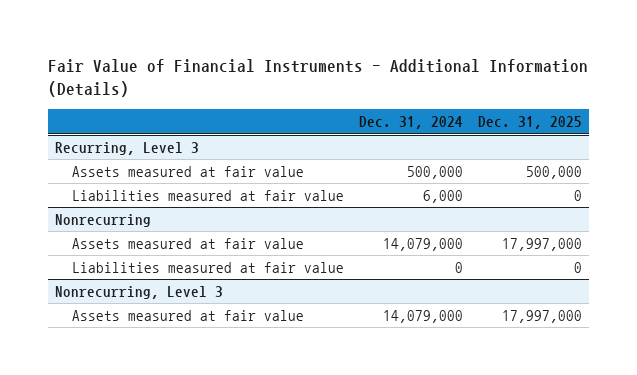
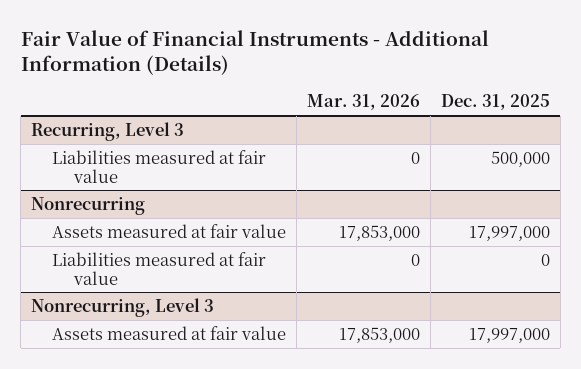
[358,116,463,130] Dec. 31, 2024 -> none
none -> [307,94,421,111] Mar. 31, 2026
[71,166,304,178] Assets measured at fair value -> none
[573,190,582,202] 0 -> [490,150,550,167] 500,000

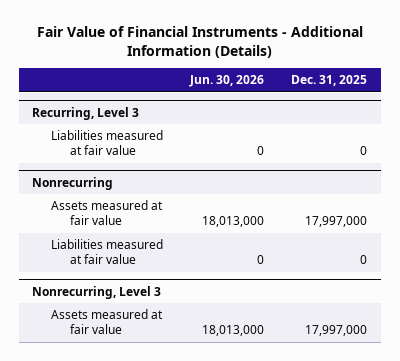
[307,94,421,111] Mar. 31, 2026 -> none
none -> [189,75,265,88] Jun. 30, 2026
[490,150,550,167] 500,000 -> [360,146,368,156] 0

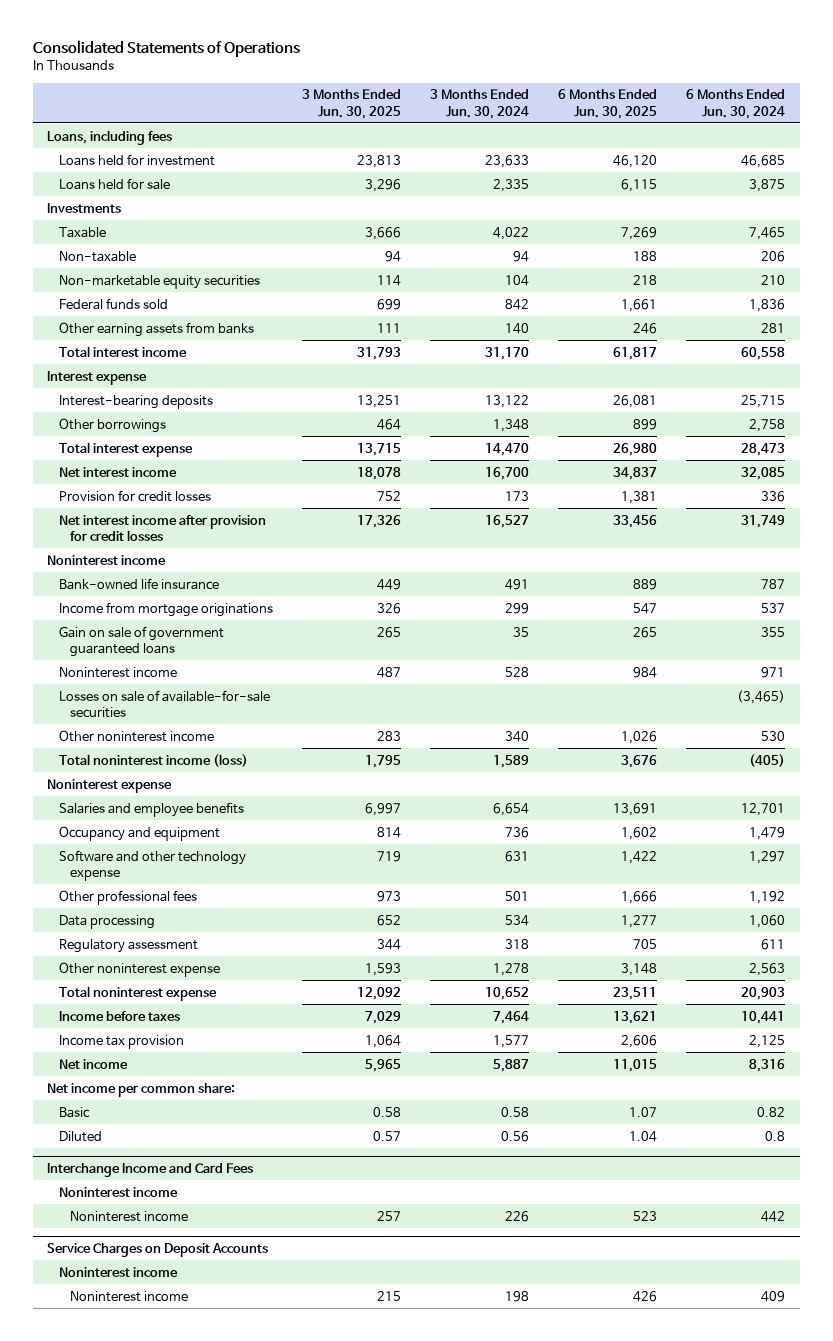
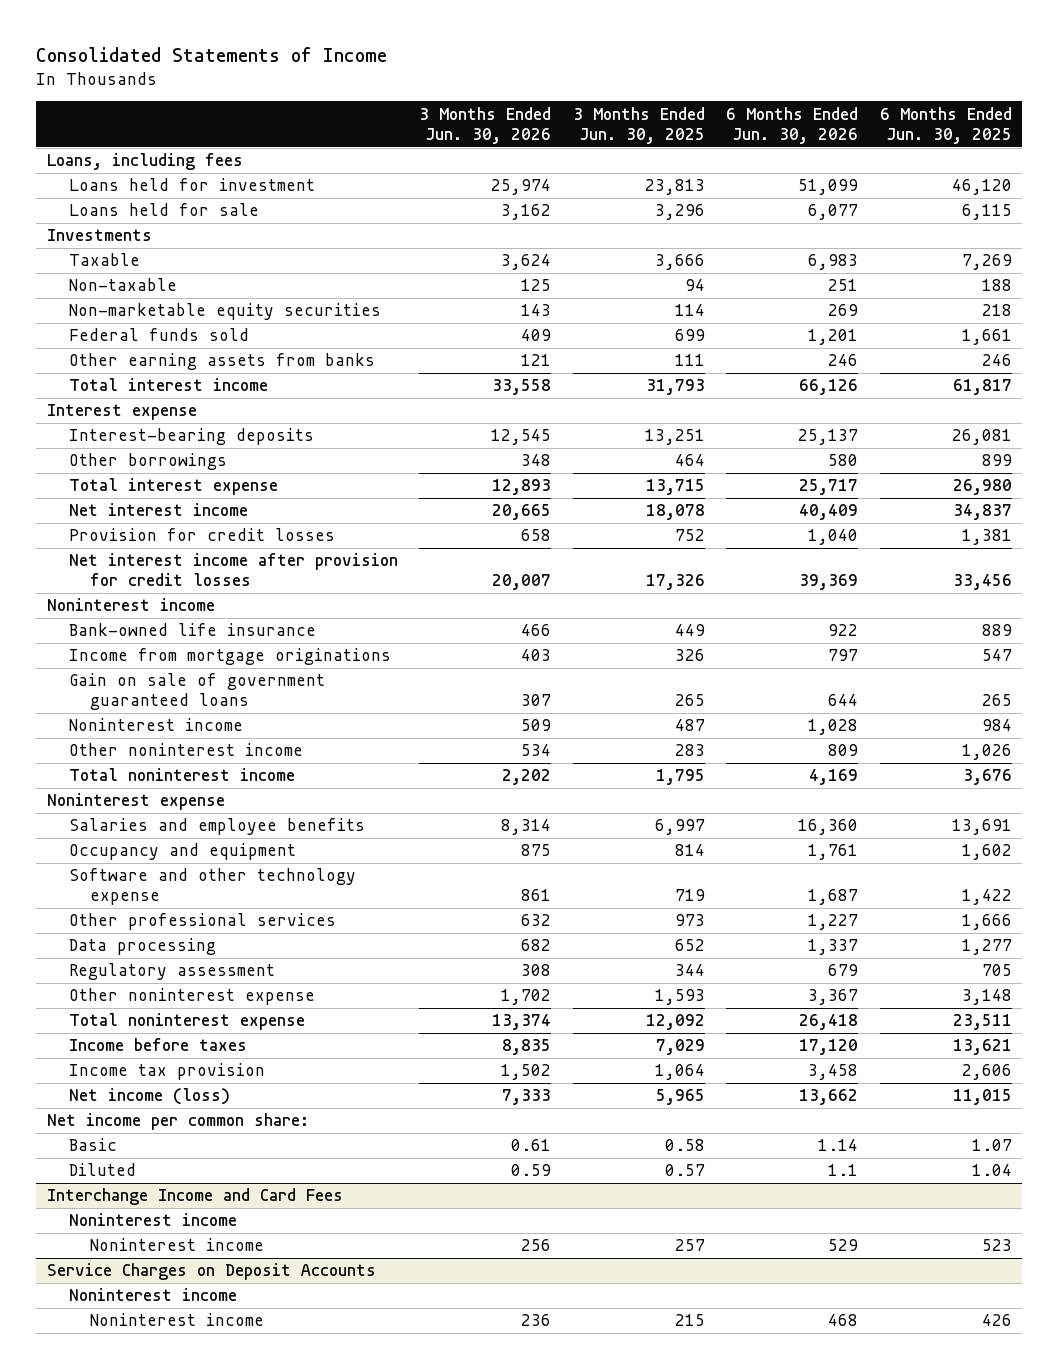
[32,39,300,57] Consolidated Statements of Operations -> [35,47,387,63] Consolidated Statements of Income
[429,89,529,119] 3 Months Ended Jun. 30, 2024 -> none
[686,89,786,119] 6 Months Ended Jun. 30, 2024 -> none
none -> [419,106,552,144] 3 Months Ended Jun. 30, 2026
none -> [726,106,859,144] 6 Months Ended Jun. 30, 2026
[58,689,270,718] Losses on sale of available-for-sale securities -> none
[58,753,248,767] Total noninterest income (loss) -> [68,768,295,782] Total noninterest income
[58,889,197,905] Other professional fees -> [68,913,336,931] Other professional services
[58,1058,128,1069] Net income -> [68,1088,230,1106] Net income (loss)

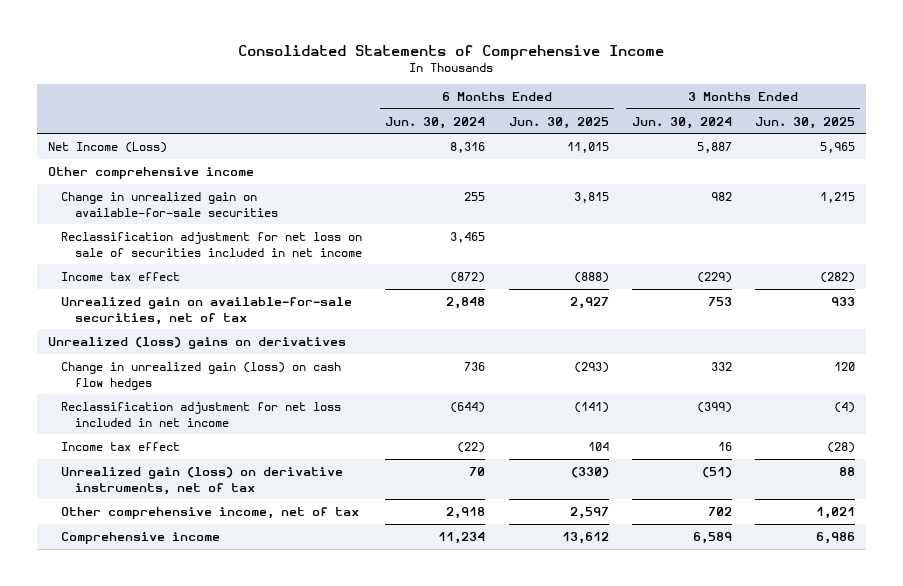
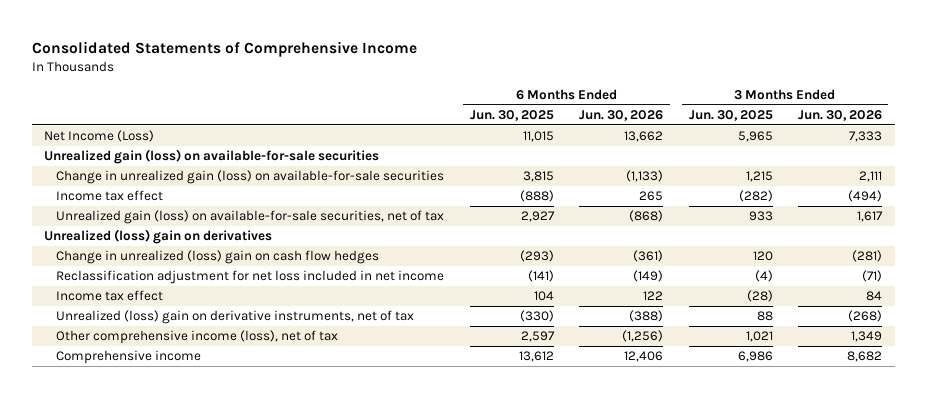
[385,116,486,129] Jun. 30, 2024 -> none
[631,116,732,129] Jun. 30, 2024 -> none
none -> [579,109,664,121] Jun. 30, 2026
none -> [798,109,883,121] Jun. 30, 2026
[48,166,255,179] Other comprehensive income -> none
[61,231,363,257] Reclassification adjustment for net loss on sale of securities included in net income -> none
none -> [44,149,380,165] Unrealized gain (loss) on available-for-sale securities
[61,191,278,217] Change in unrealized gain on available-for-sale securities -> [56,170,445,185] Change in unrealized gain (loss) on available-for-sale securities
[61,296,353,325] Unrealized gain on available-for-sale securities, net of tax -> [56,210,445,225] Unrealized gain (loss) on available-for-sale securities, net of tax
[48,336,347,349] Unrealized (loss) gains on derivatives -> [44,229,273,245] Unrealized (loss) gain on derivatives
[61,361,342,390] Change in unrealized gain (loss) on cash flow hedges -> [56,250,380,265] Change in unrealized (loss) gain on cash flow hedges
[61,466,344,495] Unrealized gain (loss) on derivative instruments, net of tax -> [56,310,415,325] Unrealized (loss) gain on derivative instruments, net of tax
[61,506,360,519] Other comprehensive income, net of tax -> [56,330,339,345] Other comprehensive income (loss), net of tax

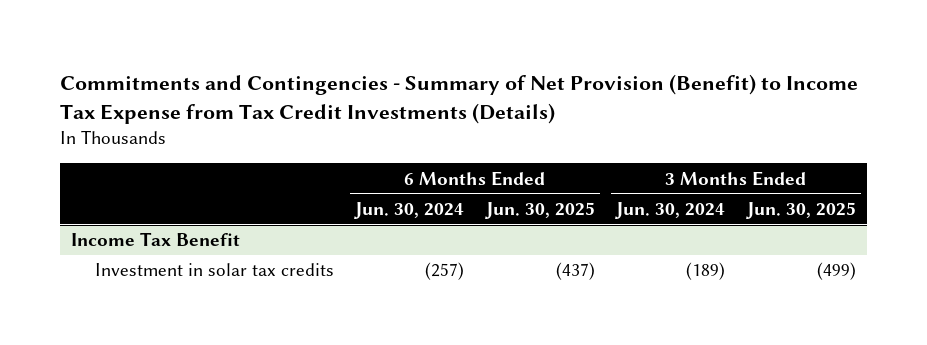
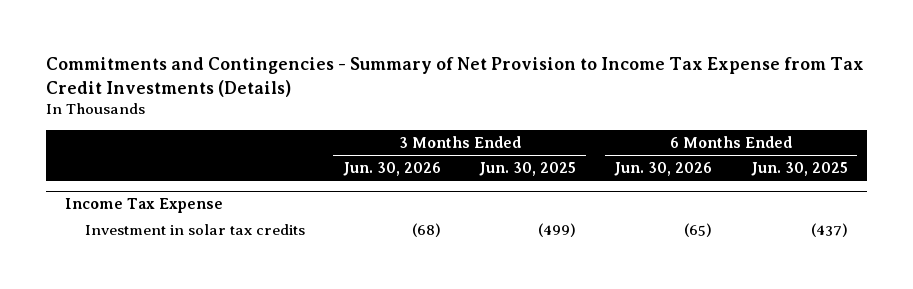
[60,73,859,124] Commitments and Contingencies - Summary of Net Provision (Benefit) to Income Tax Expense from Tax Credit Investments (Details) -> [45,56,864,97] Commitments and Contingencies - Summary of Net Provision to Income Tax Expense from Tax Credit Investments (Details)
[354,201,465,219] Jun. 30, 2024 -> none
[615,201,726,219] Jun. 30, 2024 -> none
none -> [342,162,441,177] Jun. 30, 2026
none -> [614,162,713,177] Jun. 30, 2026
[70,232,240,247] Income Tax Benefit -> [65,198,224,214] Income Tax Expense

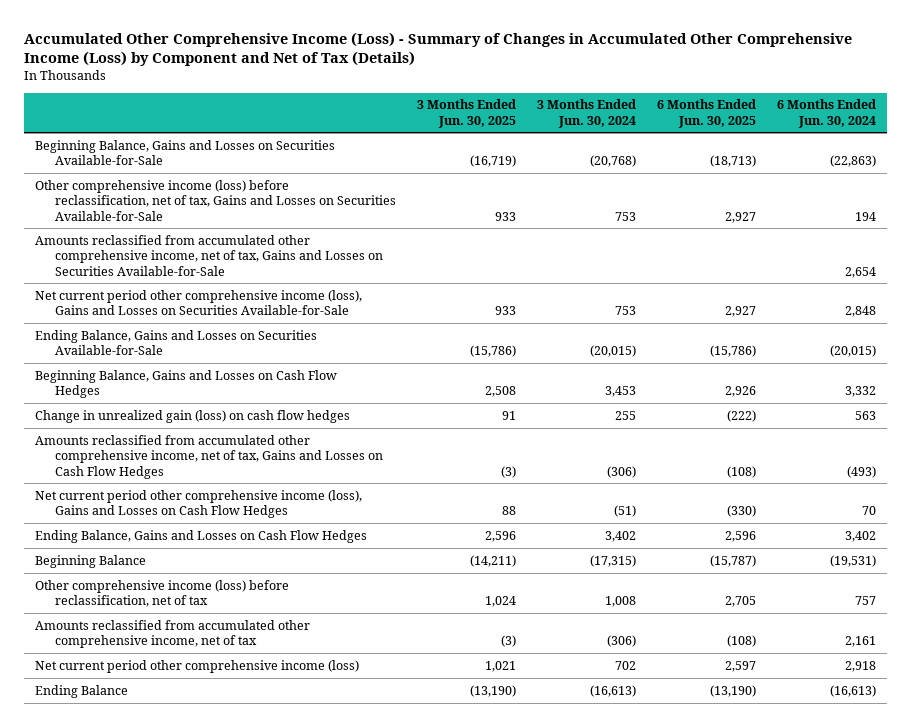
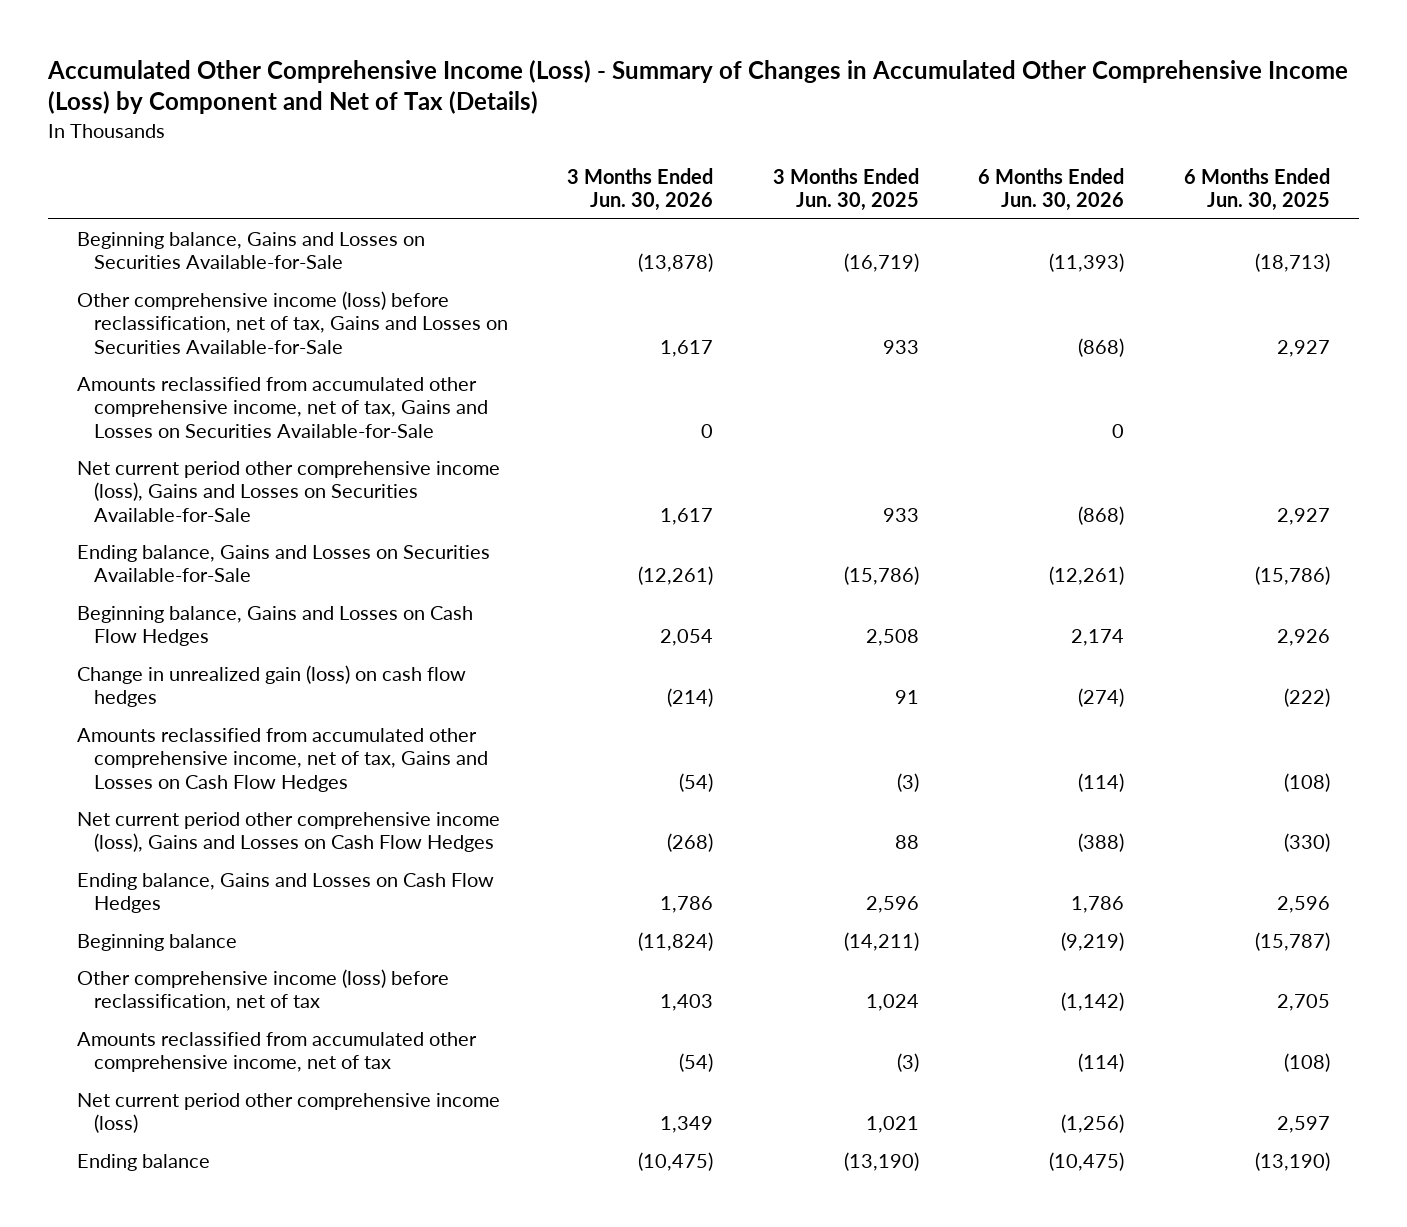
[536,99,636,128] 3 Months Ended Jun. 30, 2024 -> none
[777,99,877,128] 6 Months Ended Jun. 30, 2024 -> none
none -> [567,167,714,212] 3 Months Ended Jun. 30, 2026
none -> [978,167,1125,212] 6 Months Ended Jun. 30, 2026
[34,139,335,166] Beginning Balance, Gains and Losses on Securities Available-for-Sale -> [77,231,426,270] Beginning balance, Gains and Losses on Securities Available-for-Sale
[34,329,317,356] Ending Balance, Gains and Losses on Securities Available-for-Sale -> [77,544,491,583] Ending balance, Gains and Losses on Securities Available-for-Sale
[34,369,337,399] Beginning Balance, Gains and Losses on Cash Flow Hedges -> [77,605,474,647] Beginning balance, Gains and Losses on Cash Flow Hedges
[34,529,367,543] Ending Balance, Gains and Losses on Cash Flow Hedges -> [77,872,495,914] Ending balance, Gains and Losses on Cash Flow Hedges
[34,554,146,568] Beginning Balance -> [77,933,238,951] Beginning balance
[34,684,128,698] Ending Balance -> [77,1153,211,1171] Ending balance

